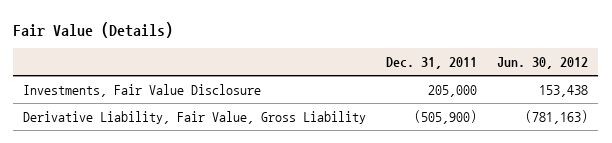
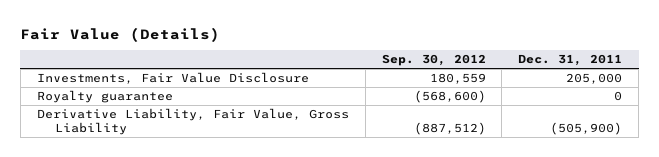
[497,57,589,70] Jun. 30, 2012 -> none
none -> [381,54,486,67] Sep. 30, 2012
none -> [36,90,173,104] Royalty guarantee

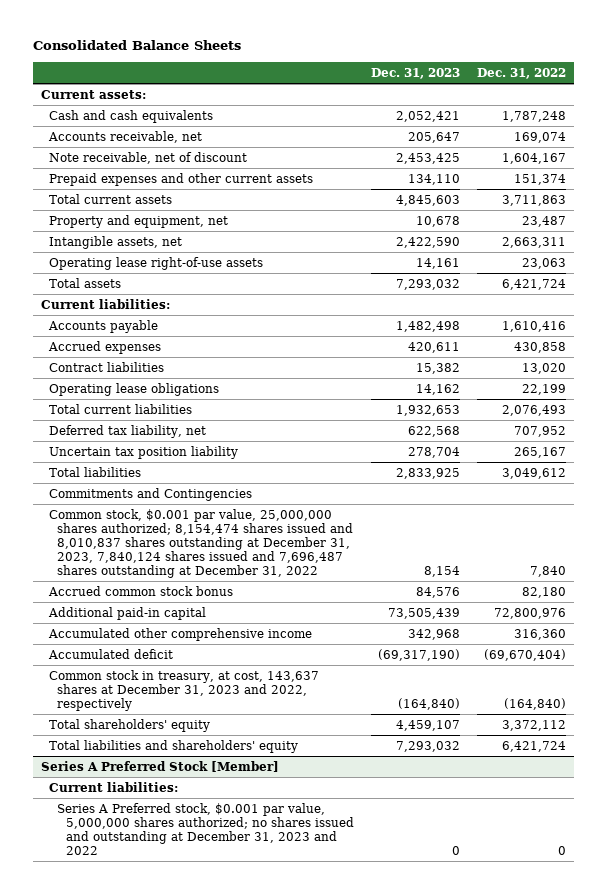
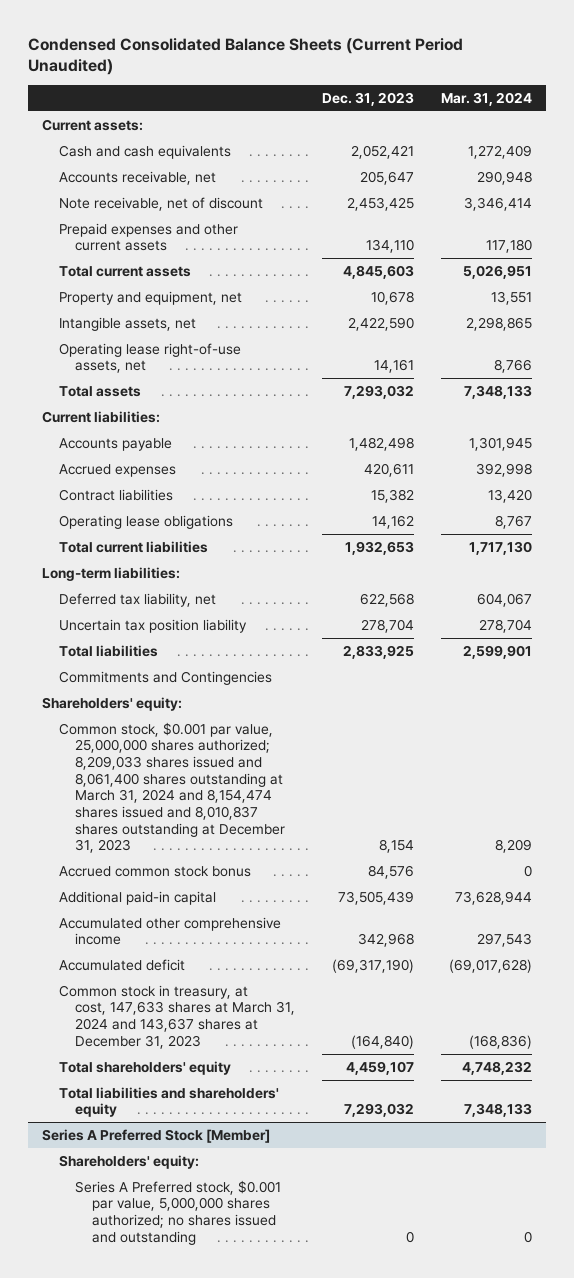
[32,40,241,51] Consolidated Balance Sheets -> [28,37,464,76] Condensed Consolidated Balance Sheets (Current Period Unaudited)
[476,67,566,79] Dec. 31, 2022 -> none
none -> [441,91,533,106] Mar. 31, 2024
[49,256,264,270] Operating lease right-of-use assets -> [58,342,241,374] Operating lease right-of-use assets, net
none -> [41,566,180,581] Long-term liabilities:
none -> [41,696,182,711] Shareholders' equity:
[49,508,354,578] Common stock, $0.001 par value, 25,000,000 shares authorized; 8,154,474 shares issued and 8,010,837 shares outstanding at December 31, 2023, 7,840,124 shares issued and 7,696,487 shares outstanding at December 31, 2022 -> [58,721,286,854] Common stock, $0.001 par value, 25,000,000 shares authorized; 8,209,033 shares issued and 8,061,400 shares outstanding at March 31, 2024 and 8,154,474 shares issued and 8,010,837 shares outstanding at December 31, 2023
[49,669,320,711] Common stock in treasury, at cost, 143,637 shares at December 31, 2023 and 2022, respectively -> [58,984,296,1049] Common stock in treasury, at cost, 147,633 shares at March 31, 2024 and 143,637 shares at December 31, 2023
[49,781,179,792] Current liabilities: -> none
none -> [58,1154,199,1169] Shareholders' equity:
[57,802,354,855] Series A Preferred stock, $0.001 par value, 5,000,000 shares authorized; no shares issued and outstanding at December 31, 2023 and 2022 -> [75,1179,282,1245] Series A Preferred stock, $0.001 par value, 5,000,000 shares authorized; no shares issued and outstanding

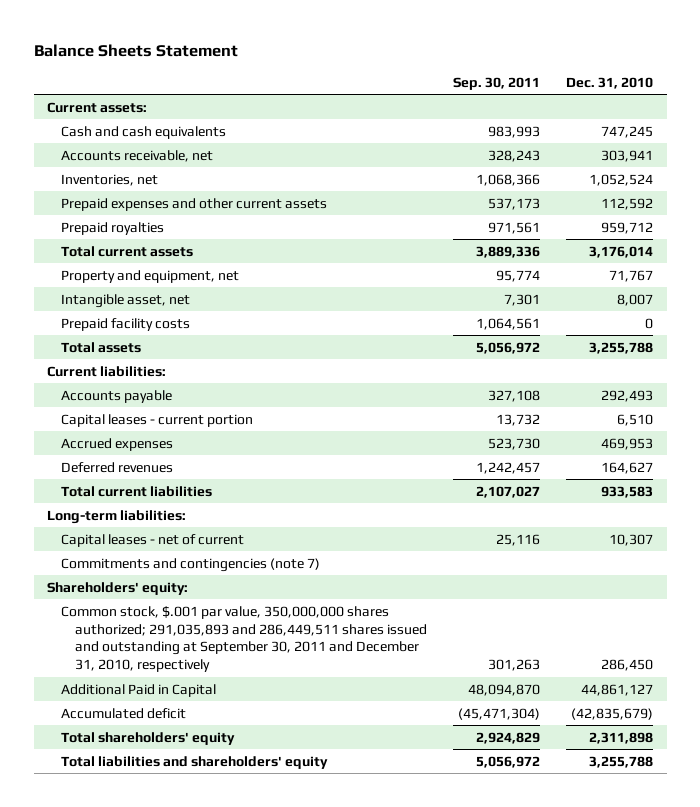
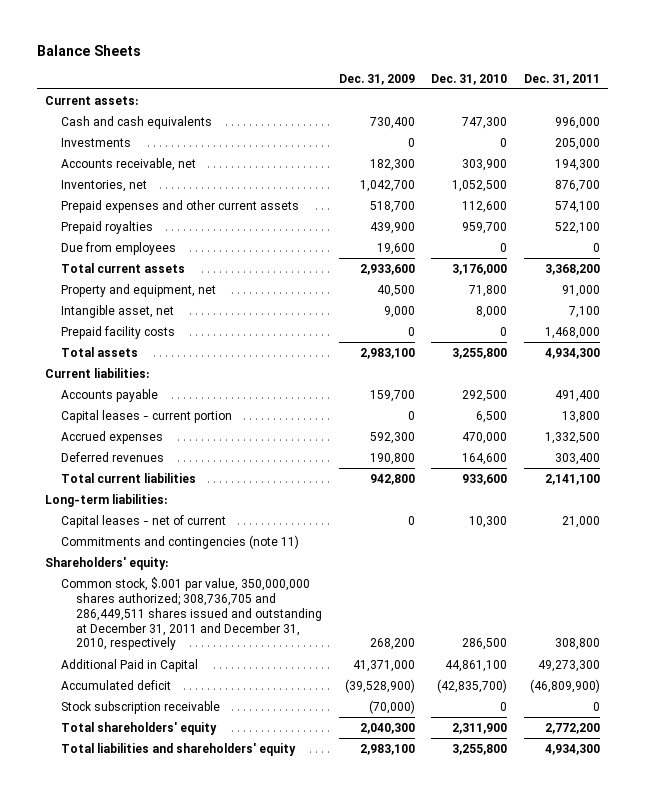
[33,43,238,57] Balance Sheets Statement -> [37,44,142,56] Balance Sheets
[453,76,541,90] Sep. 30, 2011 -> none
none -> [338,73,415,85] Dec. 31, 2009
none -> [523,73,600,85] Dec. 31, 2011
[601,125,654,138] 747,245 -> [462,116,508,129] 747,300
none -> [60,137,131,147] Investments
[601,149,654,162] 303,941 -> [462,158,508,171] 303,900
[589,173,654,186] 1,052,524 -> [452,179,508,192] 1,052,500
[601,197,654,210] 112,592 -> [462,200,508,213] 112,600
[601,221,654,234] 959,712 -> [462,221,508,234] 959,700
none -> [60,241,176,255] Due from employees
[589,245,654,258] 3,176,014 -> [452,263,508,275] 3,176,000
[609,269,654,282] 71,767 -> [469,284,508,297] 71,800
[617,293,654,306] 8,007 -> [476,305,508,318] 8,000
[589,341,654,354] 3,255,788 -> [452,347,508,359] 3,255,800
[601,389,654,402] 292,493 -> [462,389,508,402] 292,500
[617,413,654,426] 6,510 -> [476,410,508,423] 6,500
[601,437,654,450] 469,953 -> [462,431,508,444] 470,000
[601,461,654,474] 164,627 -> [462,452,508,465] 164,600
[601,485,654,498] 933,583 -> [462,473,508,485] 933,600
[609,533,654,546] 10,307 -> [469,515,508,528] 10,300
[60,557,320,572] Commitments and contingencies (note 7) -> [60,534,299,549] Commitments and contingencies (note 11)
[60,605,427,673] Common stock, $.001 par value, 350,000,000 shares authorized; 291,035,893 and 286,449,511 shares issued and outstanding at September 30, 2011 and December 31, 2010, respectively -> [60,576,323,651] Common stock, $.001 par value, 350,000,000 shares authorized; 308,736,705 and 286,449,511 shares issued and outstanding at December 31, 2011 and December 31, 2010, respectively
[601,659,654,672] 286,450 -> [462,638,508,651] 286,500
[581,683,654,696] 44,861,127 -> [445,659,508,672] 44,861,100
[571,707,654,720] (42,835,679) -> [437,678,508,693] (42,835,700)
none -> [60,700,220,714] Stock subscription receivable
[589,731,654,744] 2,311,898 -> [452,722,508,734] 2,311,900
[589,755,654,768] 3,255,788 -> [452,743,508,755] 3,255,800

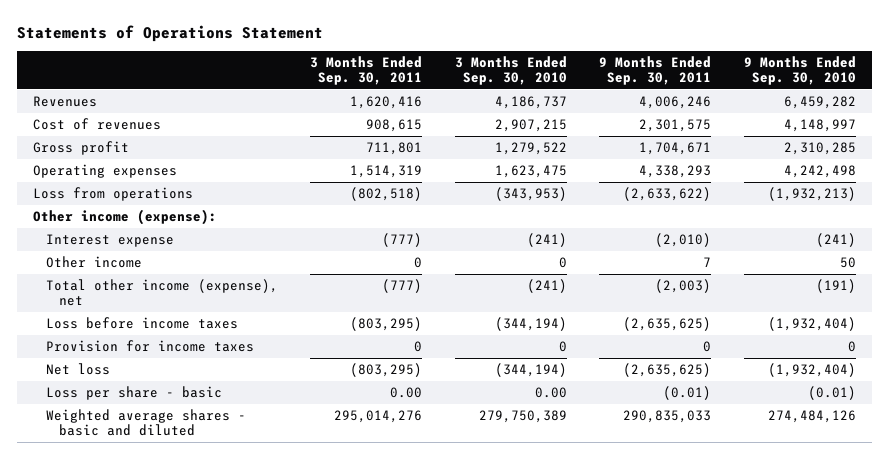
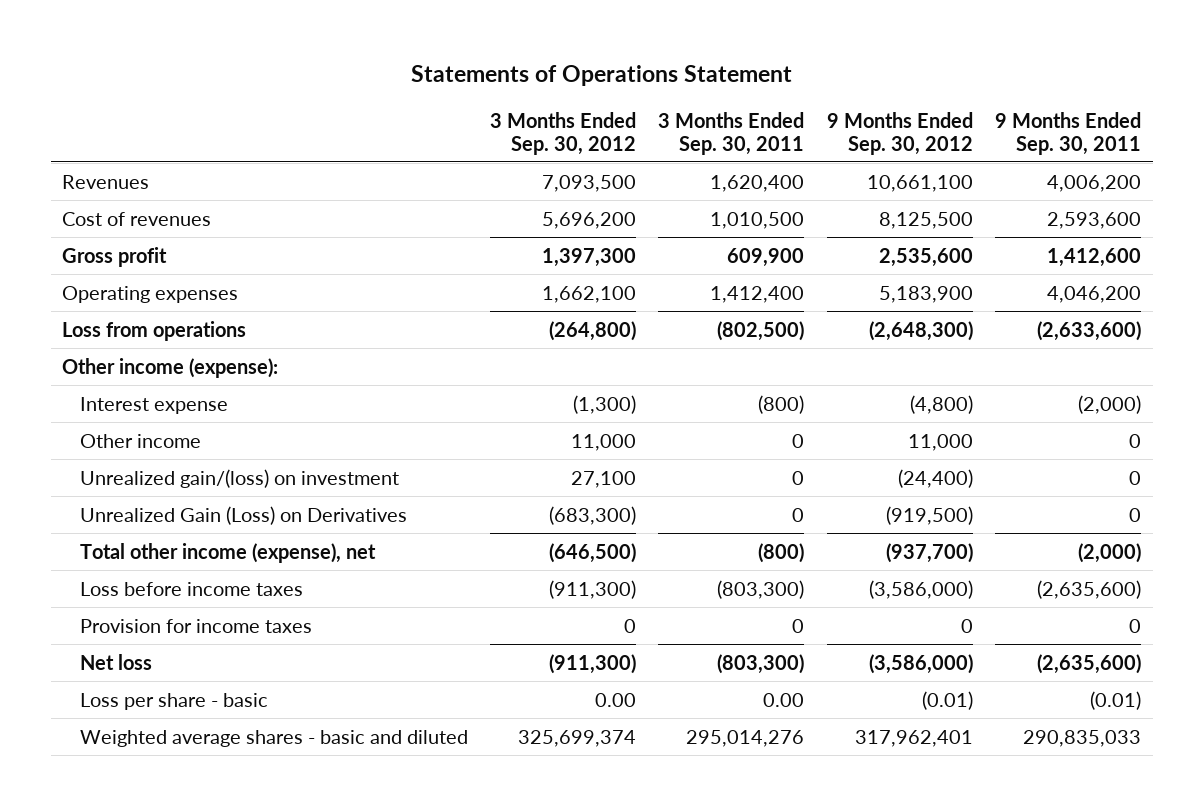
[454,55,567,86] 3 Months Ended Sep. 30, 2010 -> none
[743,55,856,86] 9 Months Ended Sep. 30, 2010 -> none
none -> [490,111,637,155] 3 Months Ended Sep. 30, 2012
none -> [826,111,973,155] 9 Months Ended Sep. 30, 2012
[350,95,423,109] 1,620,416 -> [710,174,805,192] 1,620,400
[639,95,712,109] 4,006,246 -> [1047,174,1142,192] 4,006,200
[366,118,423,132] 908,615 -> [710,211,805,229] 1,010,500
[639,118,712,132] 2,301,575 -> [1047,211,1142,229] 2,593,600
[366,141,423,155] 711,801 -> [727,247,805,267] 609,900
[639,141,712,155] 1,704,671 -> [1047,247,1142,267] 1,412,600
[350,164,423,178] 1,514,319 -> [710,285,805,303] 1,412,400
[639,164,712,178] 4,338,293 -> [1047,285,1142,303] 4,046,200
[350,186,423,201] (802,518) -> [717,320,805,341] (802,500)
[623,186,712,201] (2,633,622) -> [1037,320,1142,341] (2,633,600)
[382,232,423,247] (777) -> [758,394,805,414] (800)
[655,232,712,247] (2,010) -> [1078,394,1142,414] (2,000)
[703,256,712,267] 7 -> [1129,433,1142,448] 0
none -> [79,468,399,488] Unrealized gain/(loss) on investment
none -> [79,505,407,525] Unrealized Gain (Loss) on Derivatives
[382,278,423,293] (777) -> [758,542,805,563] (800)
[655,278,712,293] (2,003) -> [1078,542,1142,563] (2,000)
[350,316,423,331] (803,295) -> [717,579,805,599] (803,300)
[623,316,712,331] (2,635,625) -> [1037,579,1142,599] (2,635,600)
[350,362,423,377] (803,295) -> [717,653,805,674] (803,300)
[623,362,712,377] (2,635,625) -> [1037,653,1142,674] (2,635,600)

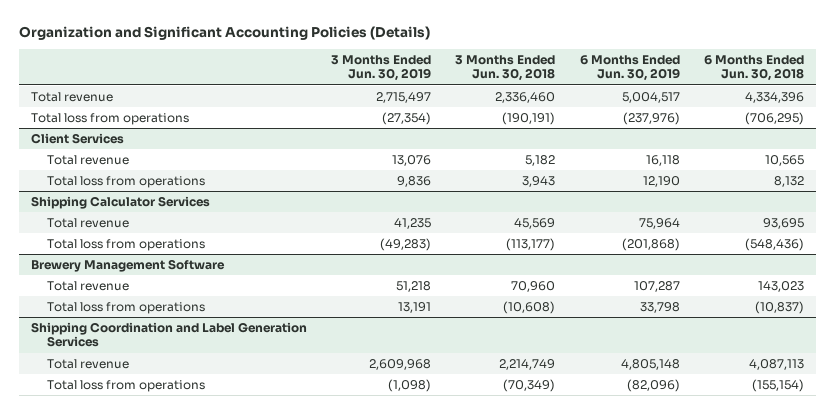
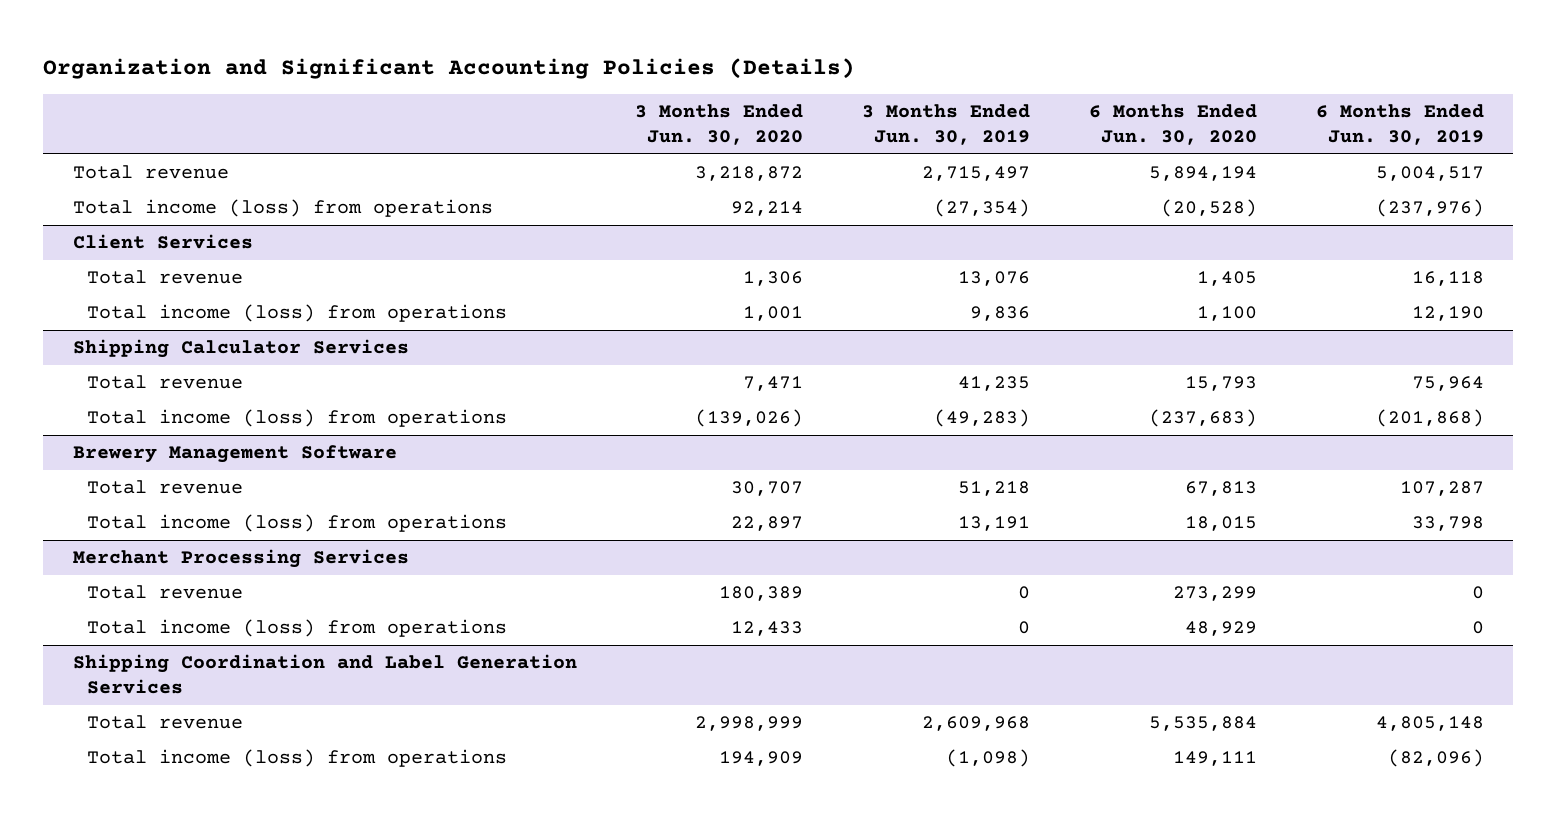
[455,55,556,82] 3 Months Ended Jun. 30, 2018 -> none
[704,55,805,82] 6 Months Ended Jun. 30, 2018 -> none
none -> [635,103,804,146] 3 Months Ended Jun. 30, 2020
none -> [1088,103,1257,146] 6 Months Ended Jun. 30, 2020
[30,113,189,126] Total loss from operations -> [72,199,493,218] Total income (loss) from operations
[46,176,205,189] Total loss from operations -> [87,304,508,323] Total income (loss) from operations
[46,239,205,252] Total loss from operations -> [87,409,508,428] Total income (loss) from operations
[46,302,205,315] Total loss from operations -> [87,514,508,533] Total income (loss) from operations
none -> [72,549,409,569] Merchant Processing Services
none -> [87,585,244,600] Total revenue
none -> [87,619,508,638] Total income (loss) from operations
[46,380,205,393] Total loss from operations -> [87,749,508,768] Total income (loss) from operations

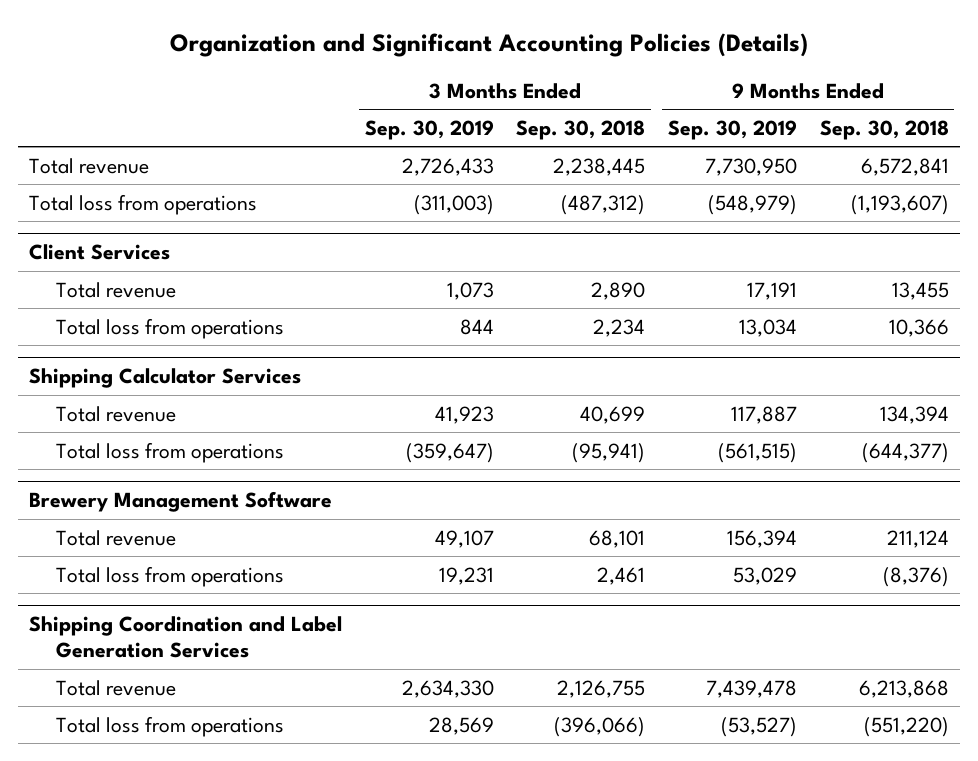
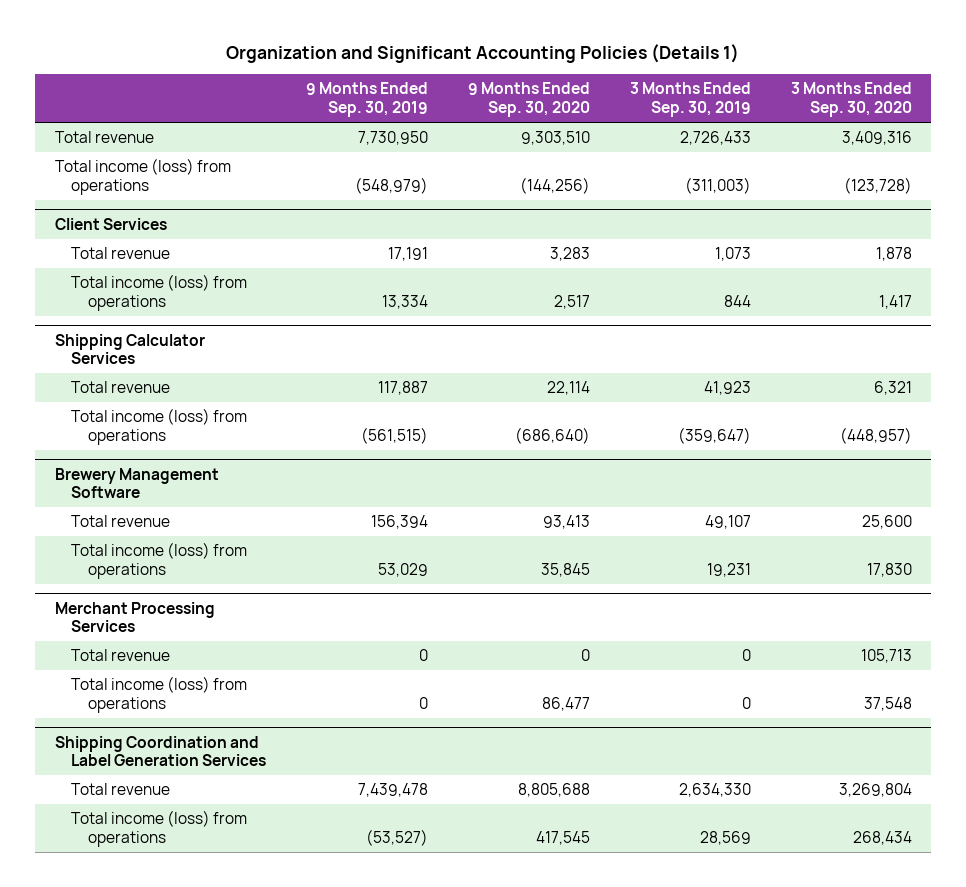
[169,33,808,58] Organization and Significant Accounting Policies (Details) -> [226,43,740,63] Organization and Significant Accounting Policies (Details 1)
[516,120,646,141] Sep. 30, 2018 -> none
[819,120,949,141] Sep. 30, 2018 -> none
none -> [467,82,590,118] 9 Months Ended Sep. 30, 2020
none -> [790,82,912,118] 3 Months Ended Sep. 30, 2020
[29,193,258,215] Total loss from operations -> [54,158,231,196] Total income (loss) from operations
[56,317,285,339] Total loss from operations -> [71,274,248,312] Total income (loss) from operations
[739,318,798,337] 13,034 -> [382,295,429,310] 13,334
[56,441,285,463] Total loss from operations -> [71,408,248,446] Total income (loss) from operations
[56,565,285,587] Total loss from operations -> [71,542,248,580] Total income (loss) from operations
none -> [54,601,215,633] Merchant Processing Services
none -> [71,649,171,662] Total revenue
none -> [71,676,248,714] Total income (loss) from operations
[56,715,285,737] Total loss from operations -> [71,810,248,848] Total income (loss) from operations

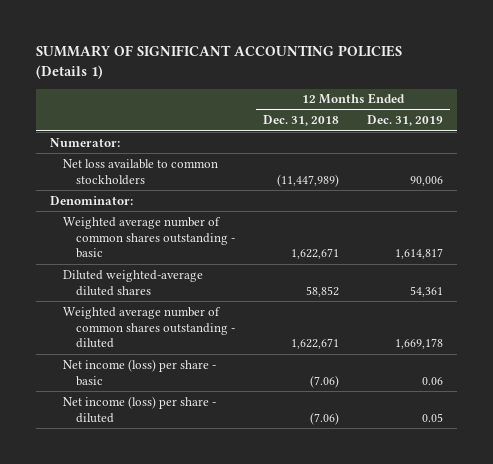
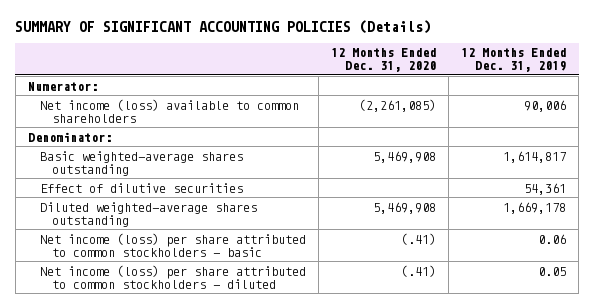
[36,45,403,79] SUMMARY OF SIGNIFICANT ACCOUNTING POLICIES (Details 1) -> [15,19,432,34] SUMMARY OF SIGNIFICANT ACCOUNTING POLICIES (Details)
[262,115,339,127] Dec. 31, 2018 -> none
none -> [331,48,437,73] 12 Months Ended Dec. 31, 2020
[62,158,218,185] Net loss available to common stockholders -> [40,98,300,123] Net income (loss) available to common shareholders
[62,216,235,259] Weighted average number of common shares outstanding - basic -> [40,150,244,176] Basic weighted-average shares outstanding
[62,269,203,296] Diluted weighted-average diluted shares -> [40,182,244,193] Effect of dilutive securities
[62,306,235,349] Weighted average number of common shares outstanding - diluted -> [40,201,258,227] Diluted weighted-average shares outstanding
[62,358,216,386] Net income (loss) per share - basic -> [40,232,307,257] Net income (loss) per share attributed to common stockholders - basic
[62,395,216,423] Net income (loss) per share - diluted -> [40,264,307,289] Net income (loss) per share attributed to common stockholders - diluted

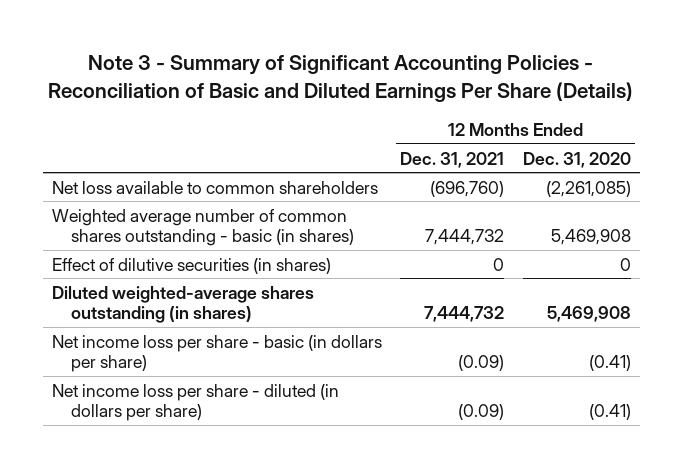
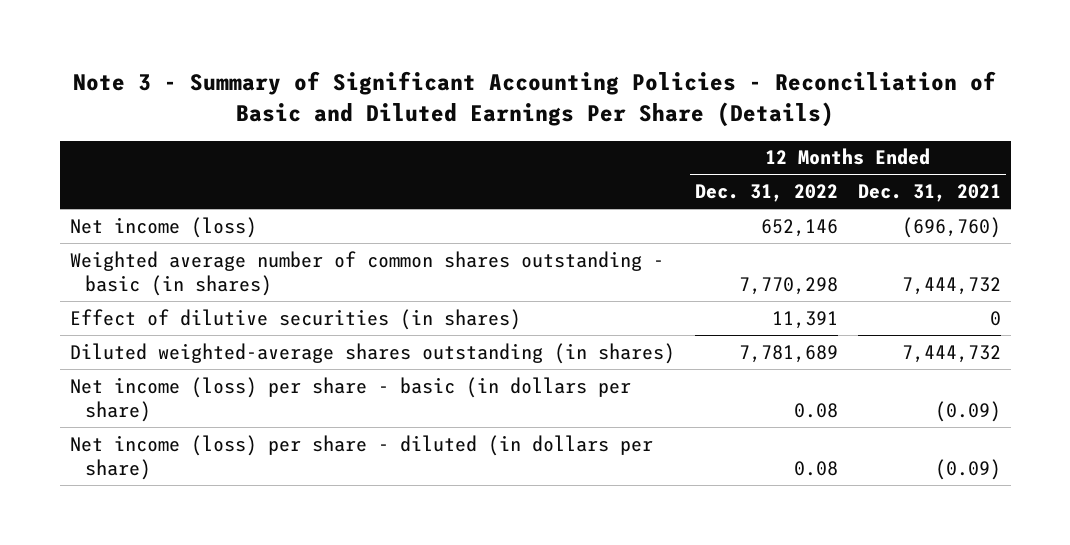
[522,151,631,168] Dec. 31, 2020 -> none
none -> [694,184,838,203] Dec. 31, 2022
[52,180,379,194] Net loss available to common shareholders -> [69,216,257,238] Net income (loss)
[52,334,383,373] Net income loss per share - basic (in dollars per share) -> [69,376,631,422] Net income (loss) per share - basic (in dollars per share)
[52,383,340,422] Net income loss per share - diluted (in dollars per share) -> [69,434,653,480] Net income (loss) per share - diluted (in dollars per share)

